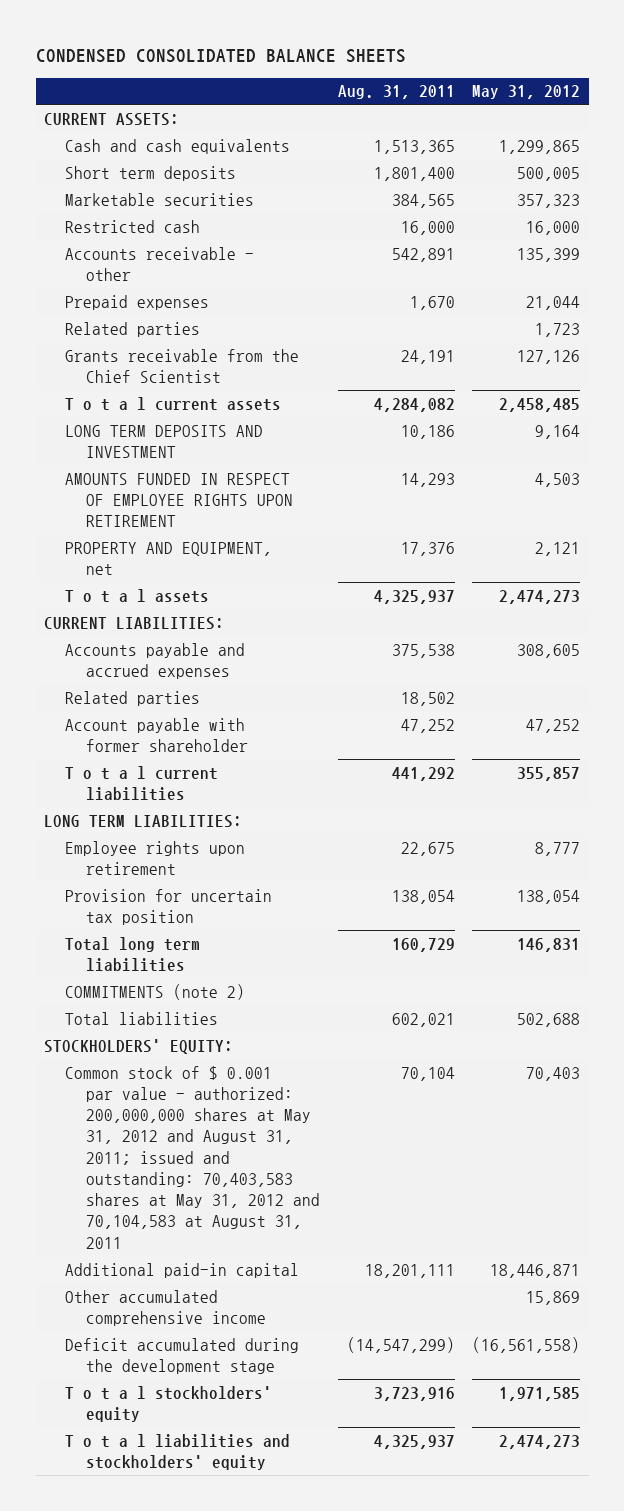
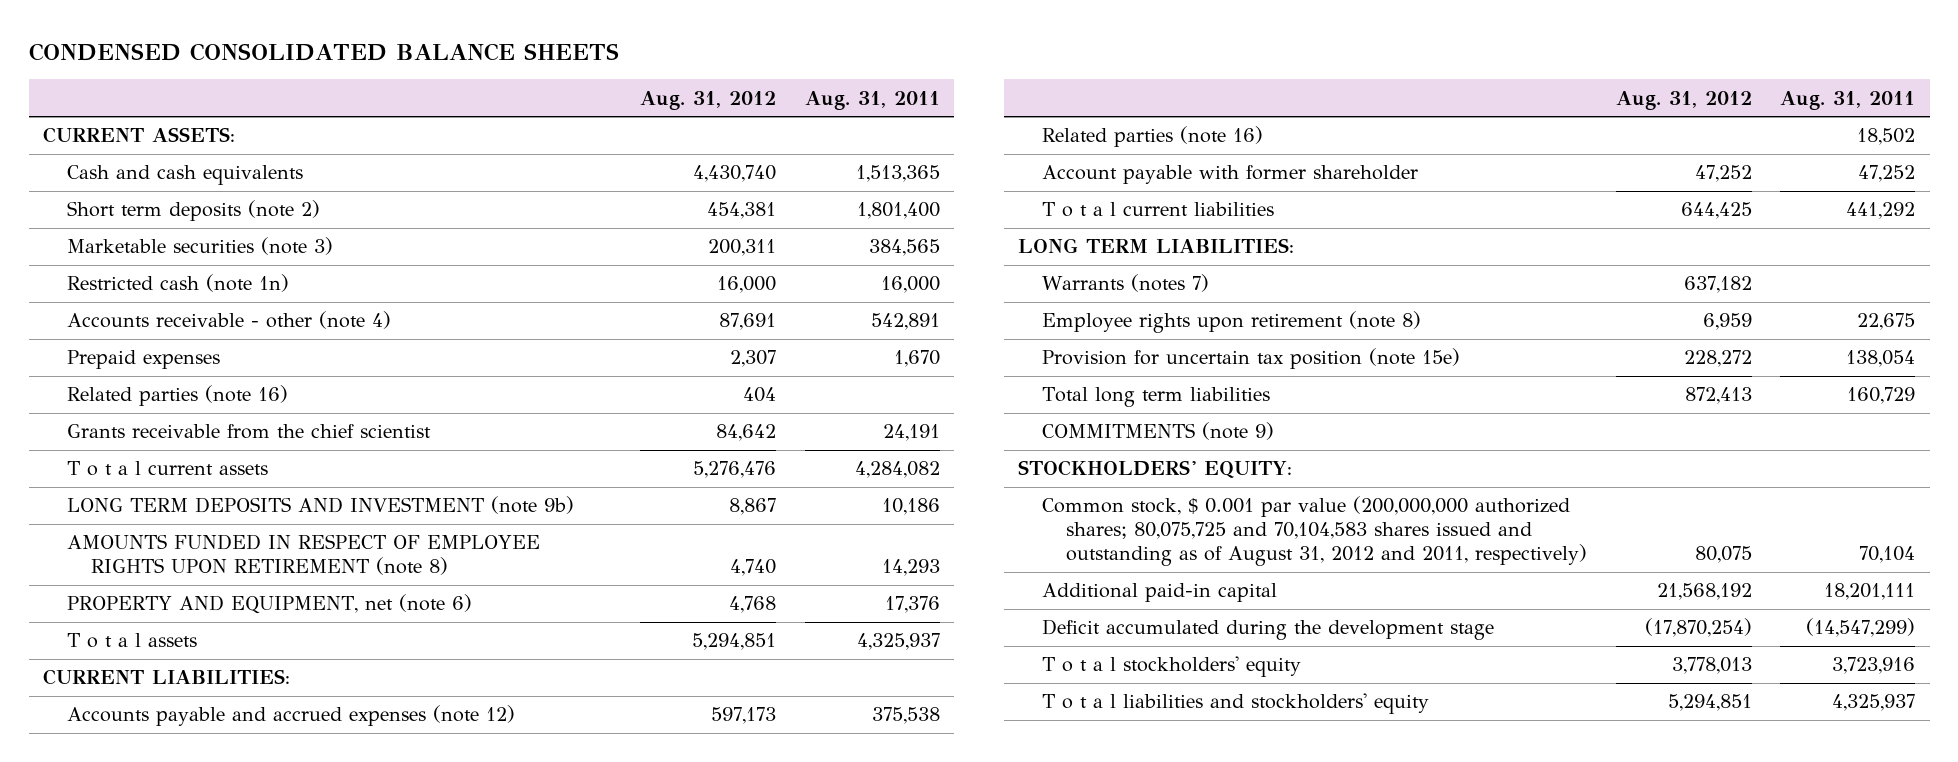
[472,85,581,100] May 31, 2012 -> none
none -> [640,90,777,110] Aug. 31, 2012
[65,165,237,181] Short term deposits -> [66,200,320,222] Short term deposits (note 2)
[65,192,255,206] Marketable securities -> [66,237,333,256] Marketable securities (note 3)
[65,219,201,233] Restricted cash -> [66,274,289,293] Restricted cash (note 1n)
[65,246,255,281] Accounts receivable - other -> [66,311,391,330] Accounts receivable - other (note 4)
[65,321,201,337] Related parties -> [66,385,288,407] Related parties (note 16)
[65,348,300,383] Grants receivable from the Chief Scientist -> [66,424,431,440] Grants receivable from the chief scientist
[65,424,264,458] LONG TERM DEPOSITS AND INVESTMENT -> [66,496,574,515] LONG TERM DEPOSITS AND INVESTMENT (note 9b)
[65,472,294,528] AMOUNTS FUNDED IN RESPECT OF EMPLOYEE RIGHTS UPON RETIREMENT -> [66,534,540,576] AMOUNTS FUNDED IN RESPECT OF EMPLOYEE RIGHTS UPON RETIREMENT (note 8)
[65,541,273,575] PROPERTY AND EQUIPMENT, net -> [66,594,472,615] PROPERTY AND EQUIPMENT, net (note 6)
[65,642,246,679] Accounts payable and accrued expenses -> [66,705,515,727] Accounts payable and accrued expenses (note 12)
[65,690,201,706] Related parties -> [1042,126,1264,148] Related parties (note 16)
none -> [1042,274,1210,293] Warrants (notes 7)
[65,840,246,875] Employee rights upon retirement -> [1042,311,1422,334] Employee rights upon retirement (note 8)
[65,888,273,925] Provision for uncertain tax position -> [1042,348,1461,370] Provision for uncertain tax position (note 15e)
[65,1011,219,1025] Total liabilities -> none
[65,983,246,1000] COMMITMENTS (note 2) -> [1042,422,1275,441] COMMITMENTS (note 9)
[65,1065,321,1249] Common stock of $ 0.001 par value - authorized: 200,000,000 shares at May 31, 2012 and August 31, 2011; issued and outstanding: 70,403,583 shares at May 31, 2012 and 70,104,583 at August 31, 2011 -> [1042,496,1588,567] Common stock, $ 0.001 par value (200,000,000 authorized shares; 80,075,725 and 70,104,583 shares issued and outstanding as of August 31, 2012 and 2011, respectively)
[65,1289,267,1326] Other accumulated comprehensive income -> none

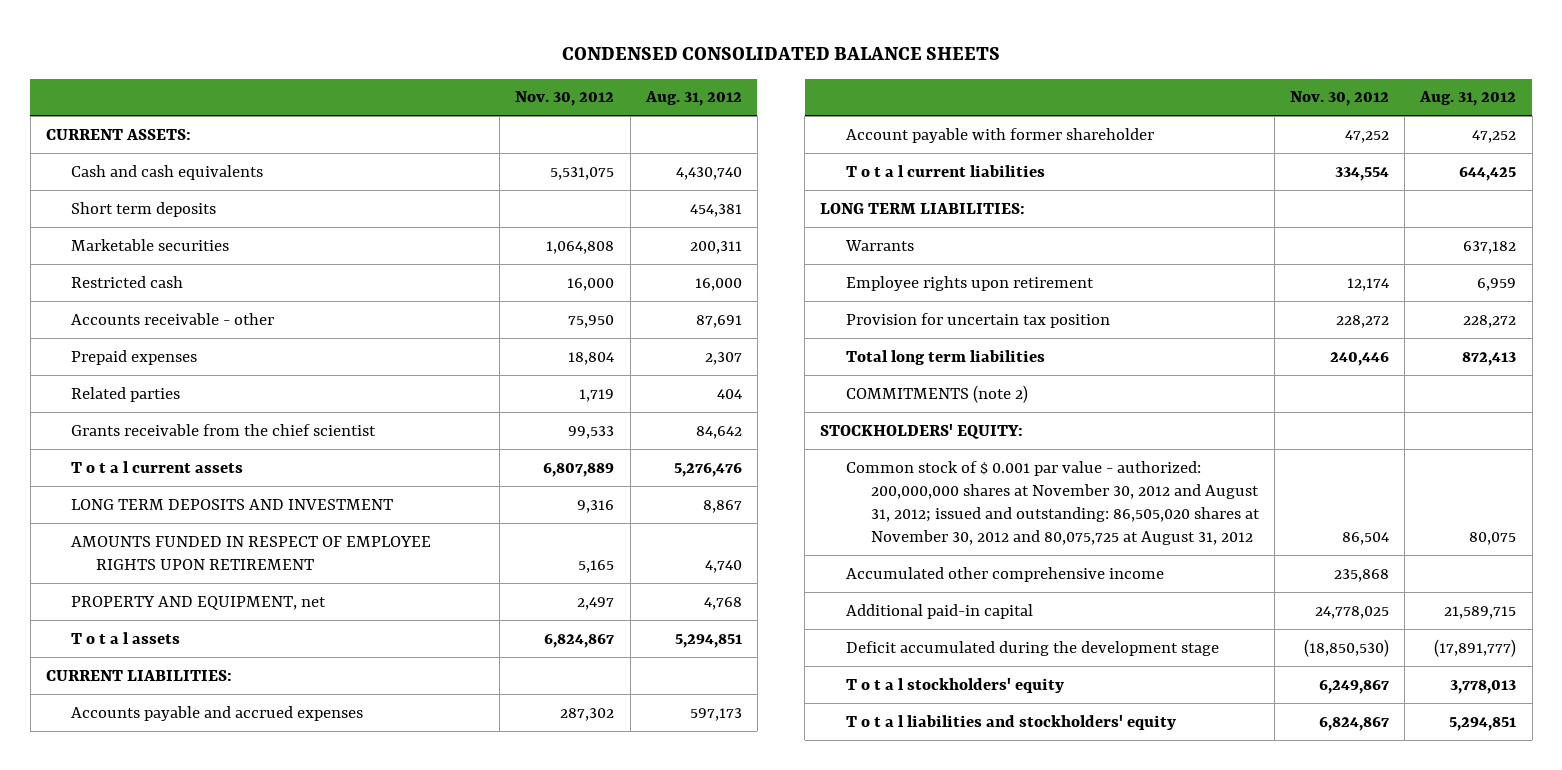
[805,90,941,110] Aug. 31, 2011 -> none
none -> [515,91,615,107] Nov. 30, 2012
[66,200,320,222] Short term deposits (note 2) -> [70,201,216,217] Short term deposits
[66,237,333,256] Marketable securities (note 3) -> [70,238,229,251] Marketable securities
[66,274,289,293] Restricted cash (note 1n) -> [70,275,183,288] Restricted cash
[66,311,391,330] Accounts receivable - other (note 4) -> [70,312,274,325] Accounts receivable - other
[66,385,288,407] Related parties (note 16) -> [70,386,180,402] Related parties
[66,496,574,515] LONG TERM DEPOSITS AND INVESTMENT (note 9b) -> [70,498,393,510] LONG TERM DEPOSITS AND INVESTMENT
[66,534,540,576] AMOUNTS FUNDED IN RESPECT OF EMPLOYEE RIGHTS UPON RETIREMENT (note 8) -> [70,535,431,570] AMOUNTS FUNDED IN RESPECT OF EMPLOYEE RIGHTS UPON RETIREMENT
[66,594,472,615] PROPERTY AND EQUIPMENT, net (note 6) -> [70,595,326,610] PROPERTY AND EQUIPMENT, net
[1042,126,1264,148] Related parties (note 16) -> none
[66,705,515,727] Accounts payable and accrued expenses (note 12) -> [70,705,363,721] Accounts payable and accrued expenses
[1042,274,1210,293] Warrants (notes 7) -> [844,239,914,251] Warrants
[1042,311,1422,334] Employee rights upon retirement (note 8) -> [845,275,1094,291] Employee rights upon retirement
[1042,348,1461,370] Provision for uncertain tax position (note 15e) -> [845,312,1110,328] Provision for uncertain tax position
[1042,422,1275,441] COMMITMENTS (note 9) -> [845,384,1028,403] COMMITMENTS (note 2)
[1042,496,1588,567] Common stock, $ 0.001 par value (200,000,000 authorized shares; 80,075,725 and 70,104,583 shares issued and outstanding as of August 31, 2012 and 2011, respectively) -> [845,460,1260,546] Common stock of $ 0.001 par value - authorized: 200,000,000 shares at November 30, 2012 and August 31, 2012; issued and outstanding: 86,505,020 shares at November 30, 2012 and 80,075,725 at August 31, 2012
none -> [845,566,1164,582] Accumulated other comprehensive income
[1656,583,1752,601] 21,568,192 -> [1444,605,1517,619] 21,589,715
[1644,618,1752,638] (17,870,254) -> [1434,638,1517,657] (17,891,777)

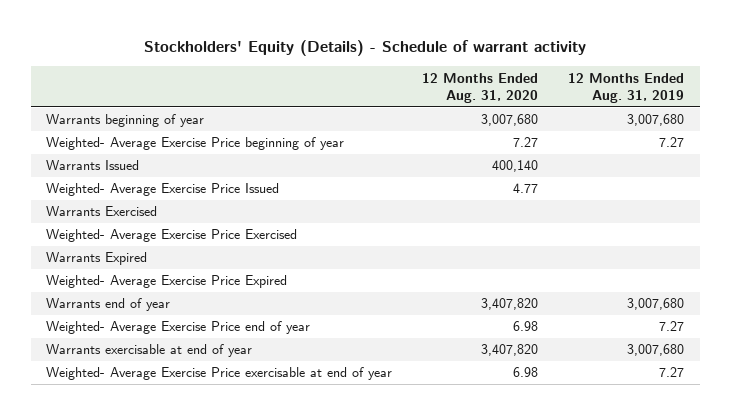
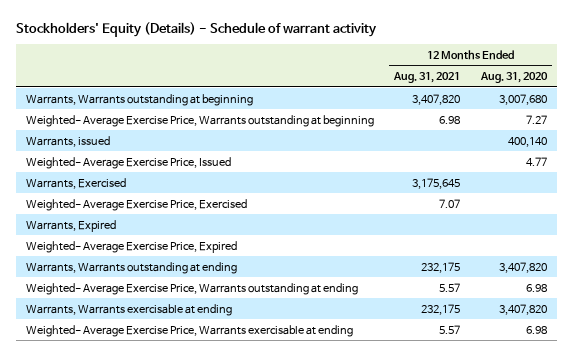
[568,72,685,104] 12 Months Ended Aug. 31, 2019 -> none
none -> [393,72,461,84] Aug. 31, 2021
[46,114,205,128] Warrants beginning of year -> [25,93,253,106] Warrants, Warrants outstanding at beginning
[46,137,345,151] Weighted- Average Exercise Price beginning of year -> [25,114,374,127] Weighted- Average Exercise Price, Warrants outstanding at beginning
[46,160,140,171] Warrants Issued -> [25,135,110,147] Warrants, issued
[46,183,280,197] Weighted- Average Exercise Price Issued -> [25,156,231,169] Weighted- Average Exercise Price, Issued
[46,206,158,217] Warrants Exercised -> [25,177,126,189] Warrants, Exercised
[46,229,298,243] Weighted- Average Exercise Price Exercised -> [25,198,247,211] Weighted- Average Exercise Price, Exercised
[46,252,148,266] Warrants Expired -> [25,219,116,232] Warrants, Expired
[46,275,288,289] Weighted- Average Exercise Price Expired -> [25,240,237,253] Weighted- Average Exercise Price, Expired
[46,298,171,312] Warrants end of year -> [25,261,237,274] Warrants, Warrants outstanding at ending
[46,321,311,335] Weighted- Average Exercise Price end of year -> [25,282,358,295] Weighted- Average Exercise Price, Warrants outstanding at ending
[46,344,253,358] Warrants exercisable at end of year -> [25,303,232,316] Warrants, Warrants exercisable at ending
[46,367,393,381] Weighted- Average Exercise Price exercisable at end of year -> [25,324,353,337] Weighted- Average Exercise Price, Warrants exercisable at ending

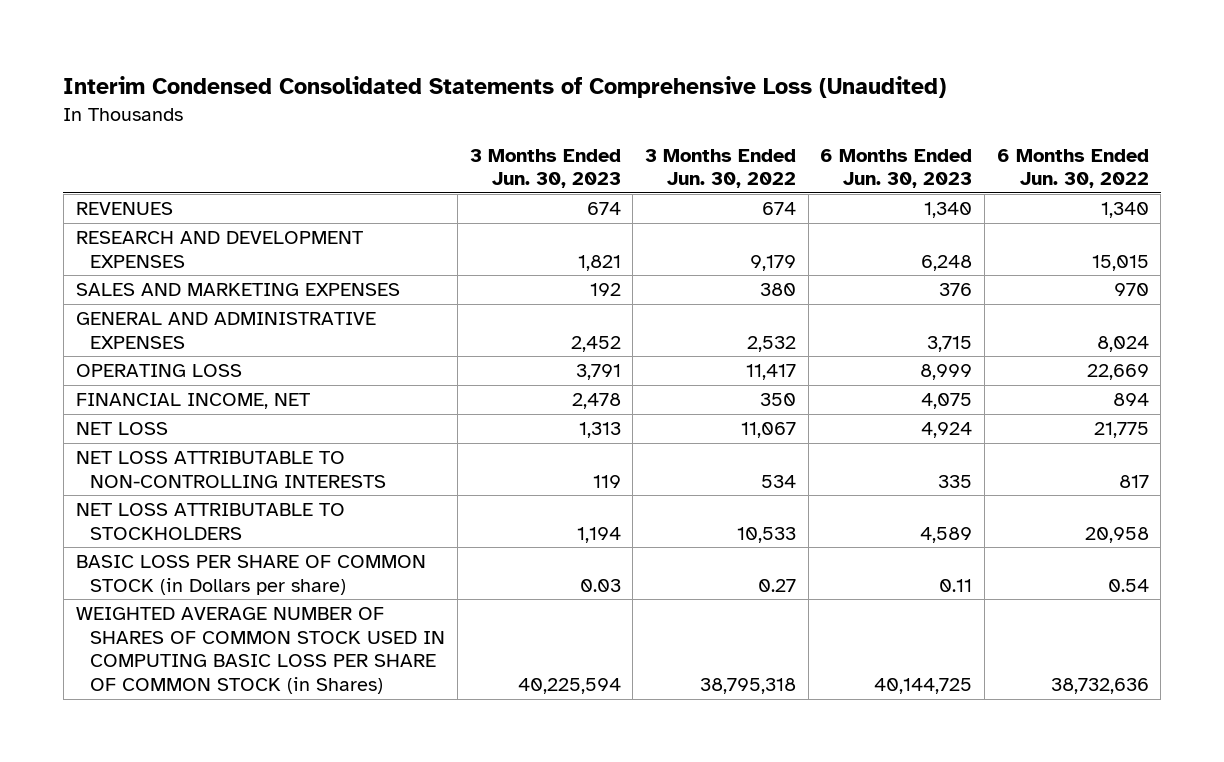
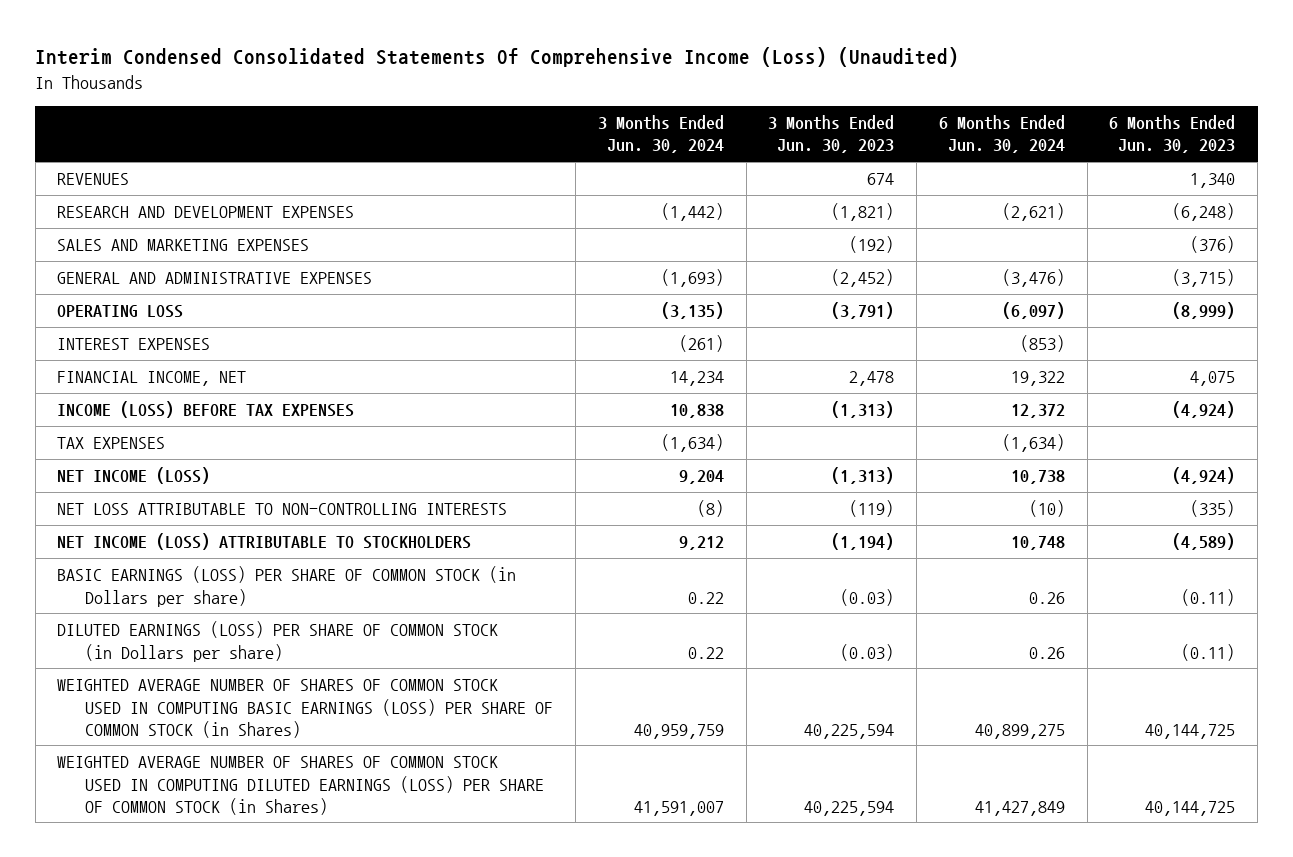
[63,76,947,99] Interim Condensed Consolidated Statements of Comprehensive Loss (Unaudited) -> [35,47,960,68] Interim Condensed Consolidated Statements Of Comprehensive Income (Loss) (Unaudited)
[644,148,796,189] 3 Months Ended Jun. 30, 2022 -> none
[996,148,1149,189] 6 Months Ended Jun. 30, 2022 -> none
none -> [597,115,724,154] 3 Months Ended Jun. 30, 2024
none -> [938,115,1065,154] 6 Months Ended Jun. 30, 2024
[577,254,621,271] 1,821 -> [831,203,895,222] (1,821)
[921,254,973,271] 6,248 -> [1172,203,1236,222] (6,248)
[589,283,621,297] 192 -> [849,236,895,254] (192)
[939,283,973,297] 376 -> [1190,236,1236,254] (376)
[570,335,621,352] 2,452 -> [831,269,895,288] (2,452)
[927,335,973,352] 3,715 -> [1172,269,1236,288] (3,715)
[575,364,621,381] 3,791 -> [831,302,895,320] (3,791)
[920,364,973,381] 8,999 -> [1172,302,1236,320] (8,999)
none -> [57,338,211,351] INTEREST EXPENSES
none -> [57,401,355,419] INCOME (LOSS) BEFORE TAX EXPENSES
none -> [57,437,166,450] TAX EXPENSES
[75,422,168,436] NET LOSS -> [57,467,211,485] NET INCOME (LOSS)
[578,422,621,439] 1,313 -> [831,467,895,485] (1,313)
[921,422,973,439] 4,924 -> [1172,467,1236,485] (4,924)
[592,474,621,488] 119 -> [849,500,895,518] (119)
[938,474,973,488] 335 -> [1190,500,1236,518] (335)
[75,503,345,540] NET LOSS ATTRIBUTABLE TO STOCKHOLDERS -> [57,533,472,551] NET INCOME (LOSS) ATTRIBUTABLE TO STOCKHOLDERS
[576,526,621,543] 1,194 -> [831,533,895,551] (1,194)
[920,526,973,543] 4,589 -> [1172,533,1236,551] (4,589)
[75,555,426,595] BASIC LOSS PER SHARE OF COMMON STOCK (in Dollars per share) -> [57,566,517,607] BASIC EARNINGS (LOSS) PER SHARE OF COMMON STOCK (in Dollars per share)
[579,578,621,592] 0.03 -> [840,588,895,606] (0.03)
[939,578,973,592] 0.11 -> [1181,588,1236,606] (0.11)
none -> [57,621,499,662] DILUTED EARNINGS (LOSS) PER SHARE OF COMMON STOCK (in Dollars per share)
[75,607,446,695] WEIGHTED AVERAGE NUMBER OF SHARES OF COMMON STOCK USED IN COMPUTING BASIC LOSS PER SHARE OF COMMON STOCK (in Shares) -> [57,679,554,738] WEIGHTED AVERAGE NUMBER OF SHARES OF COMMON STOCK USED IN COMPUTING BASIC EARNINGS (LOSS) PER SHARE OF COMMON STOCK (in Shares)
none -> [57,756,545,815] WEIGHTED AVERAGE NUMBER OF SHARES OF COMMON STOCK USED IN COMPUTING DILUTED EARNINGS (LOSS) PER SHARE OF COMMON STOCK (in Shares)

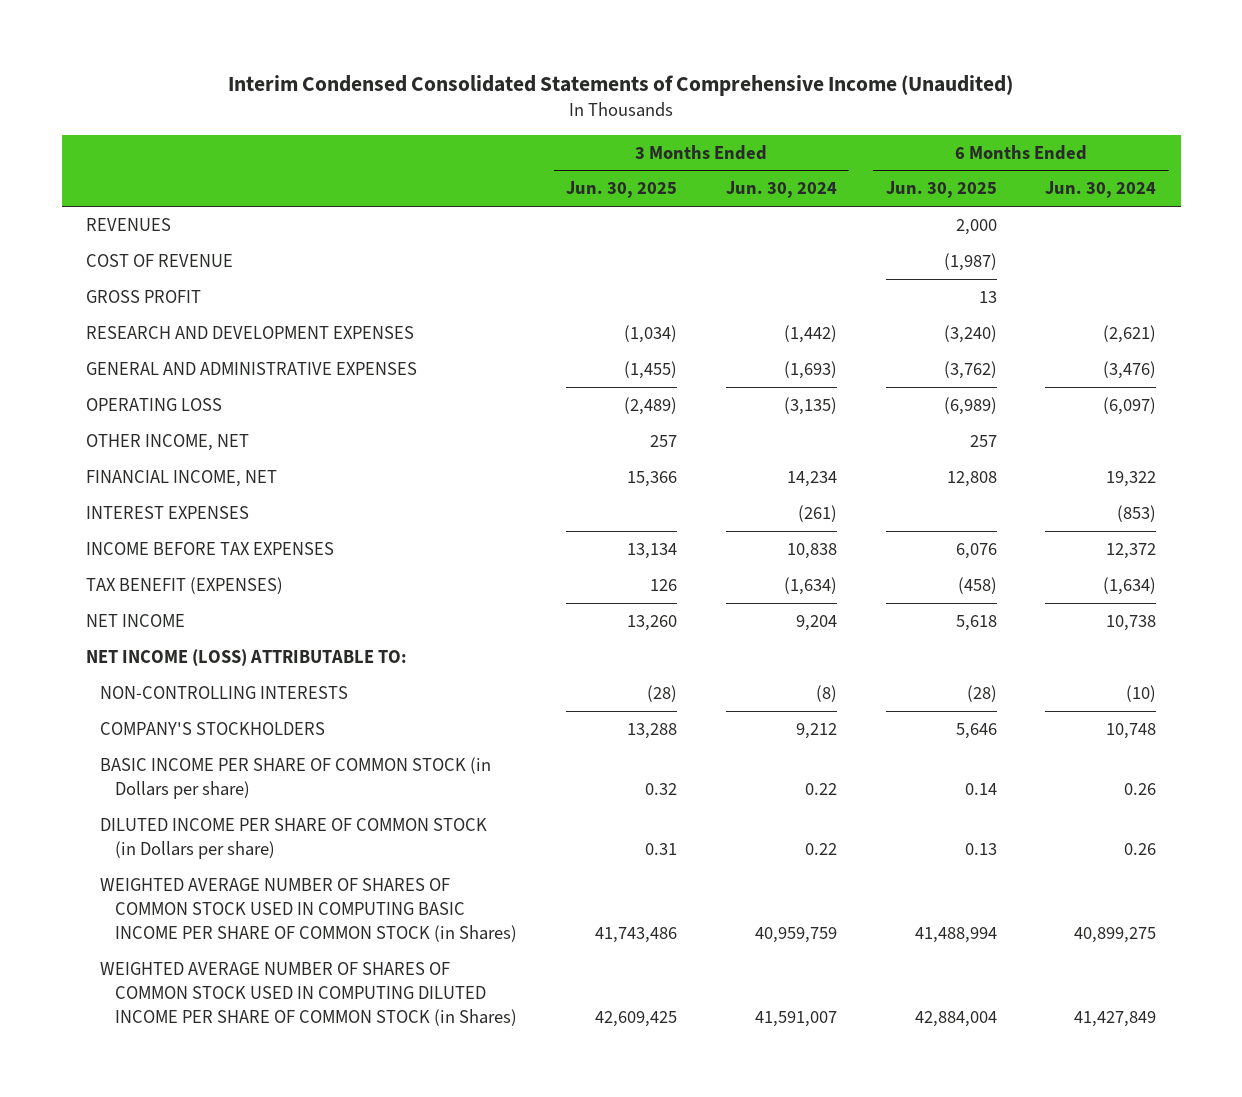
[35,47,960,68] Interim Condensed Consolidated Statements Of Comprehensive Income (Loss) (Unaudited) -> [228,74,1014,96] Interim Condensed Consolidated Statements of Comprehensive Income (Unaudited)
[768,115,895,154] 3 Months Ended Jun. 30, 2023 -> none
[1109,115,1236,154] 6 Months Ended Jun. 30, 2023 -> none
none -> [565,181,677,199] Jun. 30, 2025
none -> [885,181,997,199] Jun. 30, 2025
none -> [85,254,233,268] COST OF REVENUE
none -> [85,290,201,304] GROSS PROFIT
[57,239,310,252] SALES AND MARKETING EXPENSES -> none
none -> [85,434,249,452] OTHER INCOME, NET
[57,338,211,351] INTEREST EXPENSES -> [85,506,249,520] INTEREST EXPENSES
[57,401,355,419] INCOME (LOSS) BEFORE TAX EXPENSES -> [85,542,334,556] INCOME BEFORE TAX EXPENSES
[57,437,166,450] TAX EXPENSES -> [85,577,283,595] TAX BENEFIT (EXPENSES)
[57,467,211,485] NET INCOME (LOSS) -> [85,614,185,628] NET INCOME
none -> [85,649,407,667] NET INCOME (LOSS) ATTRIBUTABLE TO:
[57,503,508,516] NET LOSS ATTRIBUTABLE TO NON-CONTROLLING INTERESTS -> [100,686,349,700] NON-CONTROLLING INTERESTS
[57,533,472,551] NET INCOME (LOSS) ATTRIBUTABLE TO STOCKHOLDERS -> [100,722,326,736] COMPANY'S STOCKHOLDERS
[57,566,517,607] BASIC EARNINGS (LOSS) PER SHARE OF COMMON STOCK (in Dollars per share) -> [100,757,492,800] BASIC INCOME PER SHARE OF COMMON STOCK (in Dollars per share)
[57,621,499,662] DILUTED EARNINGS (LOSS) PER SHARE OF COMMON STOCK (in Dollars per share) -> [100,818,488,860] DILUTED INCOME PER SHARE OF COMMON STOCK (in Dollars per share)
[57,679,554,738] WEIGHTED AVERAGE NUMBER OF SHARES OF COMMON STOCK USED IN COMPUTING BASIC EARNINGS (LOSS) PER SHARE OF COMMON STOCK (in Shares) -> [100,878,518,943] WEIGHTED AVERAGE NUMBER OF SHARES OF COMMON STOCK USED IN COMPUTING BASIC INCOME PER SHARE OF COMMON STOCK (in Shares)
[57,756,545,815] WEIGHTED AVERAGE NUMBER OF SHARES OF COMMON STOCK USED IN COMPUTING DILUTED EARNINGS (LOSS) PER SHARE OF COMMON STOCK (in Shares) -> [100,962,518,1027] WEIGHTED AVERAGE NUMBER OF SHARES OF COMMON STOCK USED IN COMPUTING DILUTED INCOME PER SHARE OF COMMON STOCK (in Shares)

